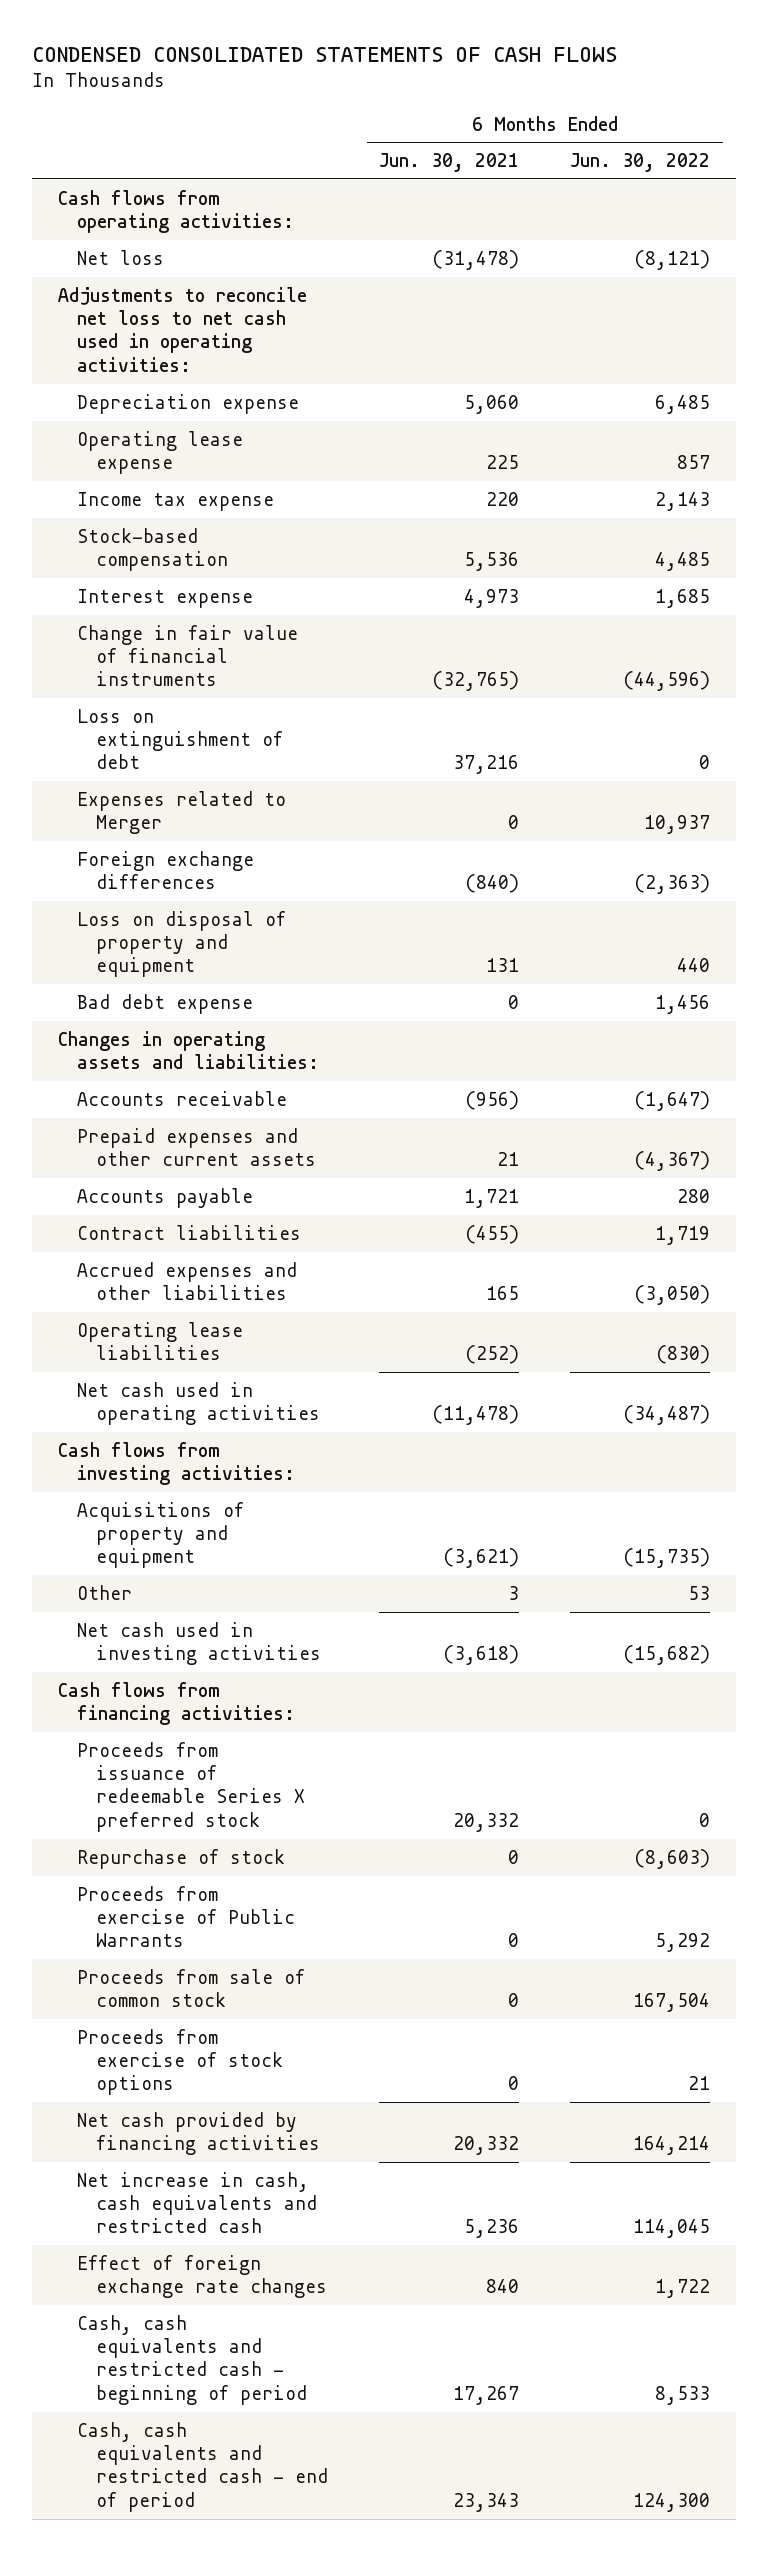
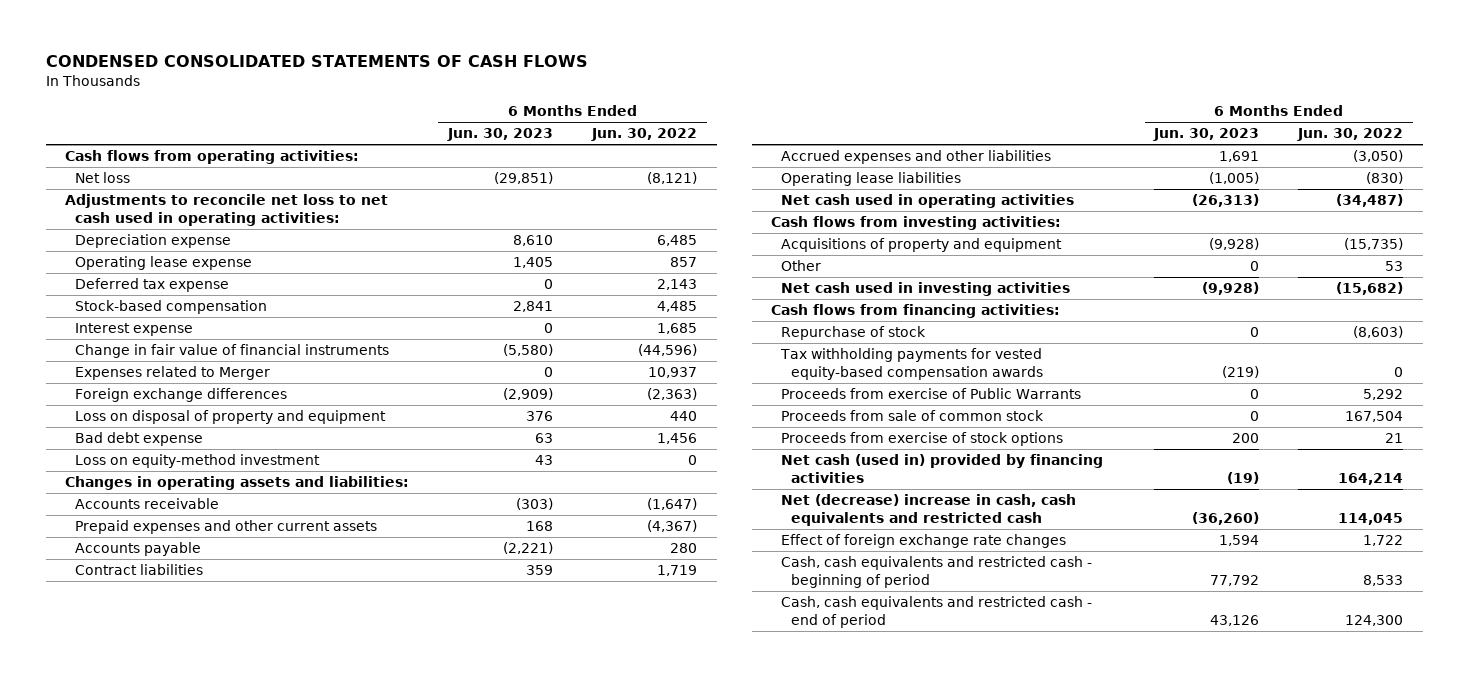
[379,153,520,173] Jun. 30, 2021 -> none
none -> [447,128,554,142] Jun. 30, 2023
[77,491,275,511] Income tax expense -> [75,278,230,293] Deferred tax expense
[77,708,284,770] Loss on extinguishment of debt -> none
none -> [75,454,321,469] Loss on equity-method investment
[77,1741,306,1832] Proceeds from issuance of redeemable Series X preferred stock -> none
none -> [780,348,1044,381] Tax withholding payments for vested equity-based compensation awards
[77,2111,321,2156] Net cash provided by financing activities -> [781,454,1104,484] Net cash (used in) provided by financing activities
[77,2171,318,2234] Net increase in cash, cash equivalents and restricted cash -> [781,494,1077,527] Net (decrease) increase in cash, cash equivalents and restricted cash

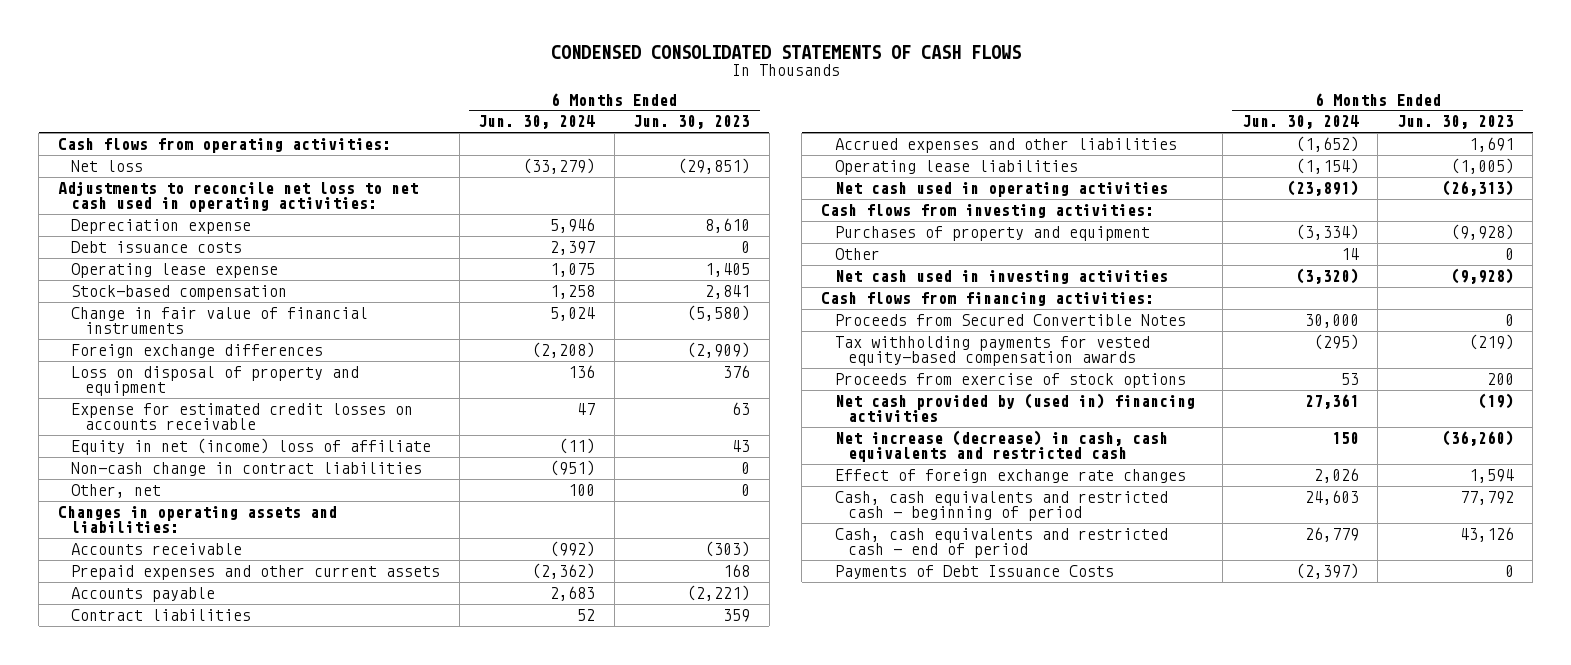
[591,128,698,142] Jun. 30, 2022 -> none
none -> [478,115,596,130] Jun. 30, 2024
none -> [71,240,243,253] Debt issuance costs
[75,278,230,293] Deferred tax expense -> none
[75,323,194,337] Interest expense -> none
[75,366,271,381] Expenses related to Merger -> none
[75,432,204,447] Bad debt expense -> [71,402,414,431] Expense for estimated credit losses on accounts receivable
[75,454,321,469] Loss on equity-method investment -> [71,437,432,455] Equity in net (income) loss of affiliate
none -> [71,461,423,476] Non-cash change in contract liabilities
none -> [71,483,162,498] Other, net
[781,238,1063,253] Acquisitions of property and equipment -> [834,225,1150,241] Purchases of property and equipment
[781,326,927,341] Repurchase of stock -> none
none -> [834,313,1186,326] Proceeds from Secured Convertible Notes
[781,388,1082,400] Proceeds from exercise of Public Warrants -> none
[781,410,1045,422] Proceeds from sale of common stock -> none
[781,454,1104,484] Net cash (used in) provided by financing activities -> [834,392,1195,423] Net cash provided by (used in) financing activities
[781,494,1077,527] Net (decrease) increase in cash, cash equivalents and restricted cash -> [834,429,1168,463] Net increase (decrease) in cash, cash equivalents and restricted cash
none -> [834,564,1114,579] Payments of Debt Issuance Costs

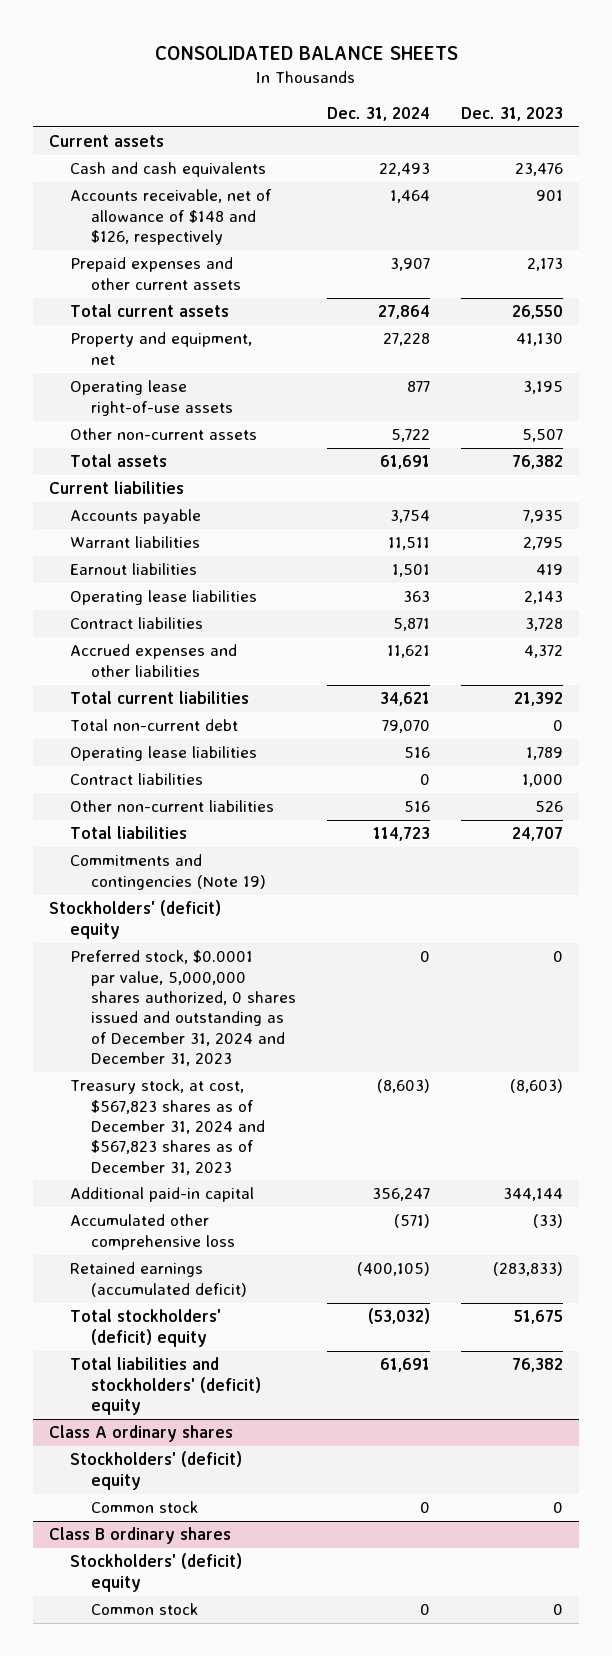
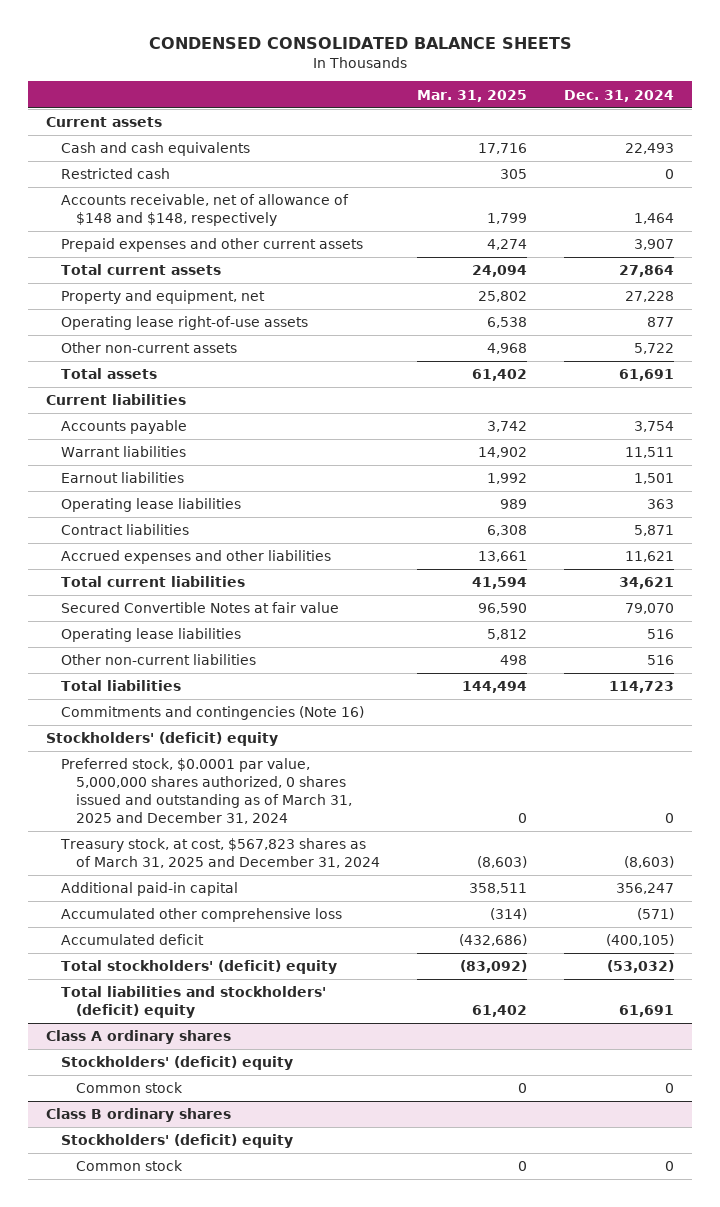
[155,45,459,60] CONSOLIDATED BALANCE SHEETS -> [149,37,573,50] CONDENSED CONSOLIDATED BALANCE SHEETS
[461,107,564,122] Dec. 31, 2023 -> none
none -> [417,89,528,102] Mar. 31, 2025
none -> [61,168,171,180] Restricted cash
[69,189,272,246] Accounts receivable, net of allowance of $148 and $126, respectively -> [61,194,350,226] Accounts receivable, net of allowance of $148 and $148, respectively
[69,719,238,732] Total non-current debt -> [61,602,340,614] Secured Convertible Notes at fair value
[69,773,203,786] Contract liabilities -> none
[69,854,267,890] Commitments and contingencies (Note 19) -> [61,706,365,721] Commitments and contingencies (Note 16)
[69,950,297,1066] Preferred stock, $0.0001 par value, 5,000,000 shares authorized, 0 shares issued and outstanding as of December 31, 2024 and December 31, 2023 -> [61,758,353,824] Preferred stock, $0.0001 par value, 5,000,000 shares authorized, 0 shares issued and outstanding as of March 31, 2025 and December 31, 2024
[69,1079,266,1175] Treasury stock, at cost, $567,823 shares as of December 31, 2024 and $567,823 shares as of December 31, 2023 -> [60,838,381,868] Treasury stock, at cost, $567,823 shares as of March 31, 2025 and December 31, 2024
[69,1262,248,1297] Retained earnings (accumulated deficit) -> [61,934,205,946] Accumulated deficit

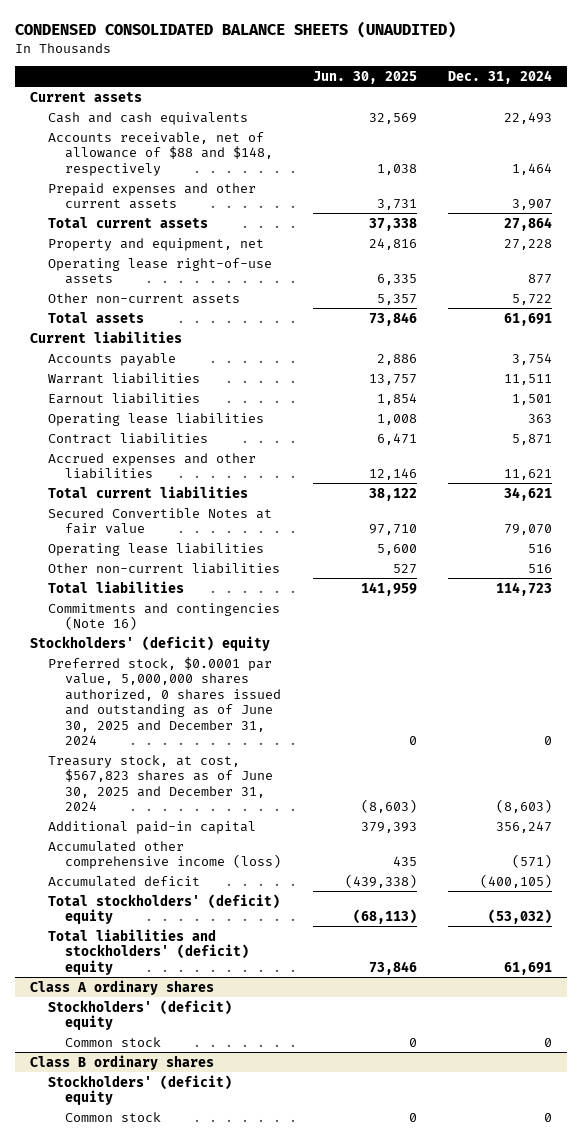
[149,37,573,50] CONDENSED CONSOLIDATED BALANCE SHEETS -> [14,21,456,39] CONDENSED CONSOLIDATED BALANCE SHEETS (UNAUDITED)
[417,89,528,102] Mar. 31, 2025 -> none
none -> [312,70,417,84] Jun. 30, 2025
[61,168,171,180] Restricted cash -> none
[61,194,350,226] Accounts receivable, net of allowance of $148 and $148, respectively -> [47,131,274,176] Accounts receivable, net of allowance of $88 and $148, respectively
[61,758,353,824] Preferred stock, $0.0001 par value, 5,000,000 shares authorized, 0 shares issued and outstanding as of March 31, 2025 and December 31, 2024 -> [47,656,282,746] Preferred stock, $0.0001 par value, 5,000,000 shares authorized, 0 shares issued and outstanding as of June 30, 2025 and December 31, 2024
[60,838,381,868] Treasury stock, at cost, $567,823 shares as of March 31, 2025 and December 31, 2024 -> [47,754,274,812] Treasury stock, at cost, $567,823 shares as of June 30, 2025 and December 31, 2024
[61,908,343,923] Accumulated other comprehensive loss -> [47,840,282,870] Accumulated other comprehensive income (loss)

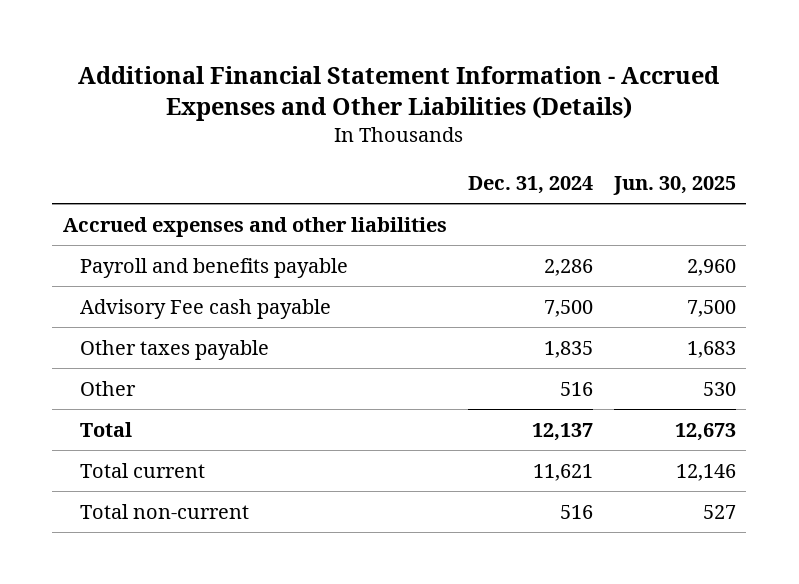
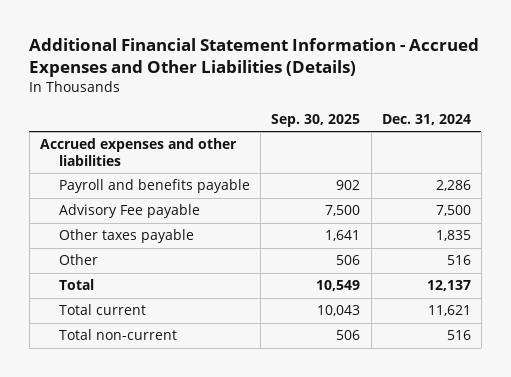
[612,176,736,196] Jun. 30, 2025 -> none
none -> [271,113,361,127] Sep. 30, 2025
[79,298,331,319] Advisory Fee cash payable -> [59,204,201,219] Advisory Fee payable

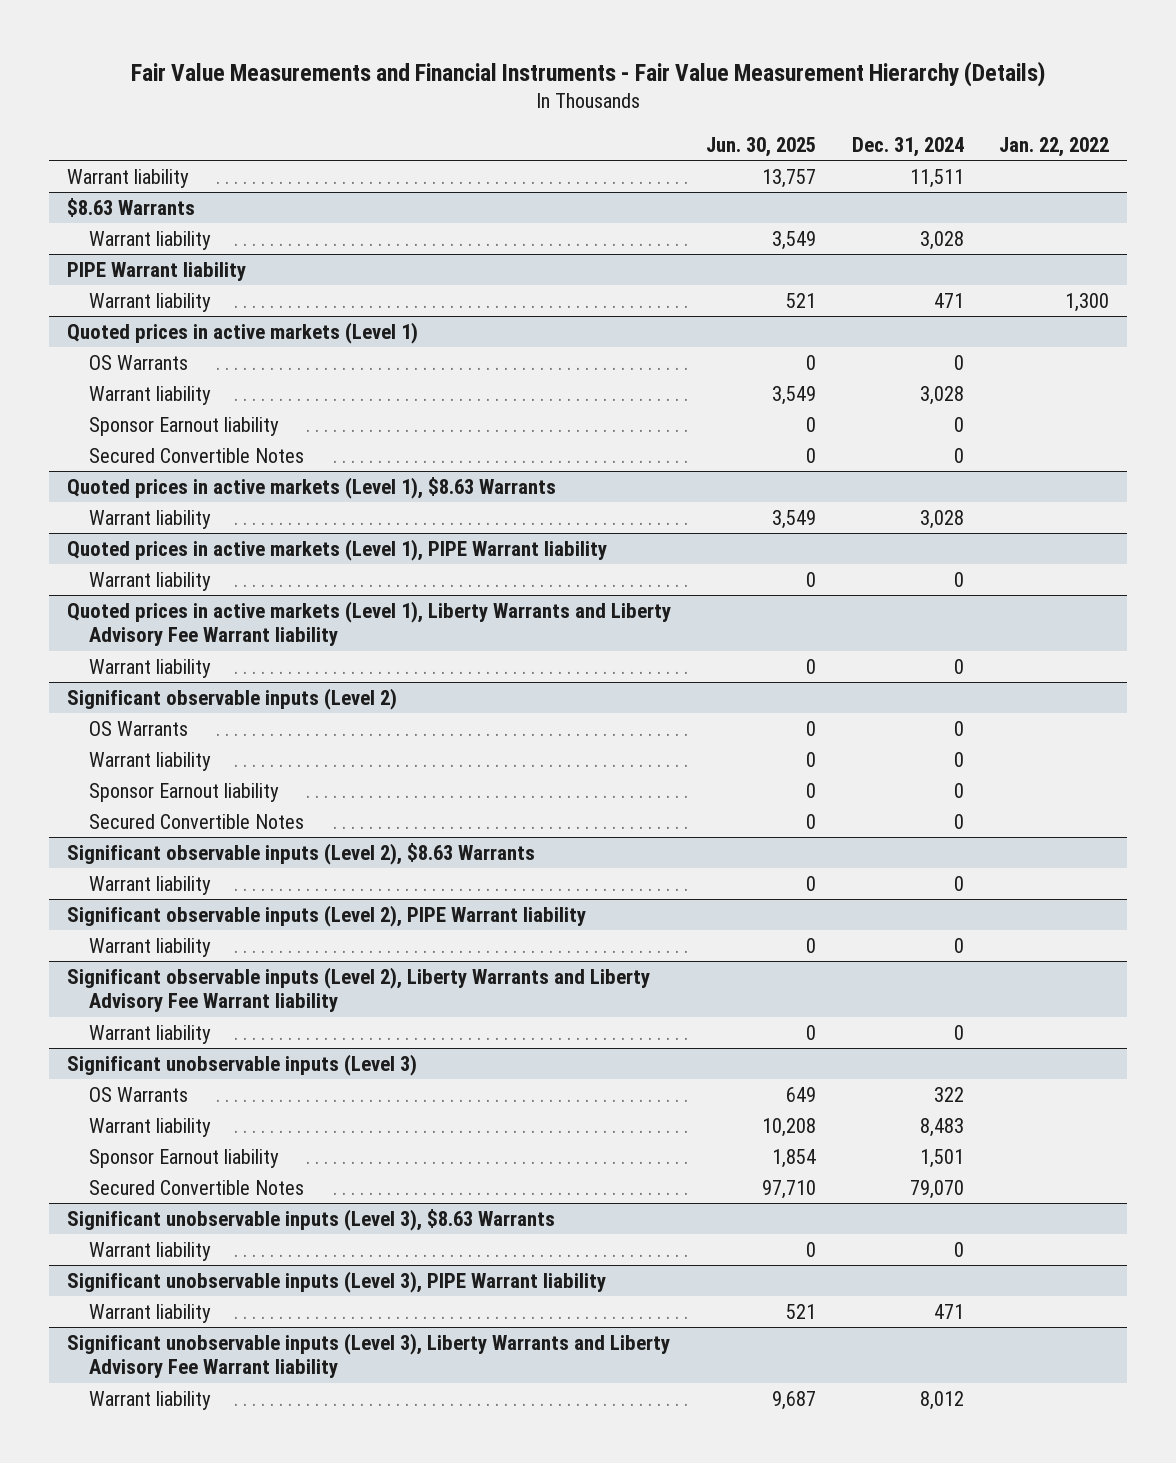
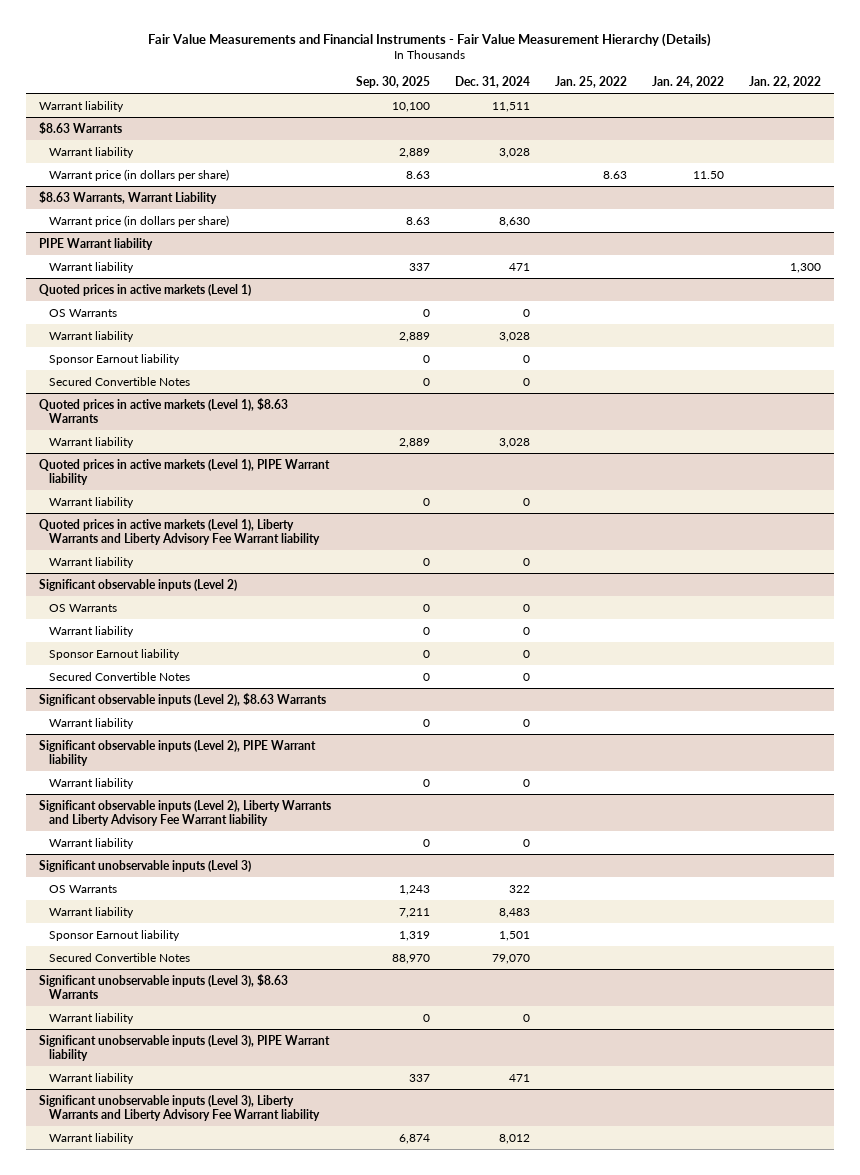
[706,136,817,157] Jun. 30, 2025 -> none
none -> [355,76,430,89] Sep. 30, 2025
none -> [555,76,628,89] Jan. 25, 2022
none -> [652,76,725,89] Jan. 24, 2022
none -> [49,168,230,181] Warrant price (in dollars per share)
none -> [38,190,217,204] $8.63 Warrants, Warrant Liability
none -> [49,214,230,227] Warrant price (in dollars per share)

